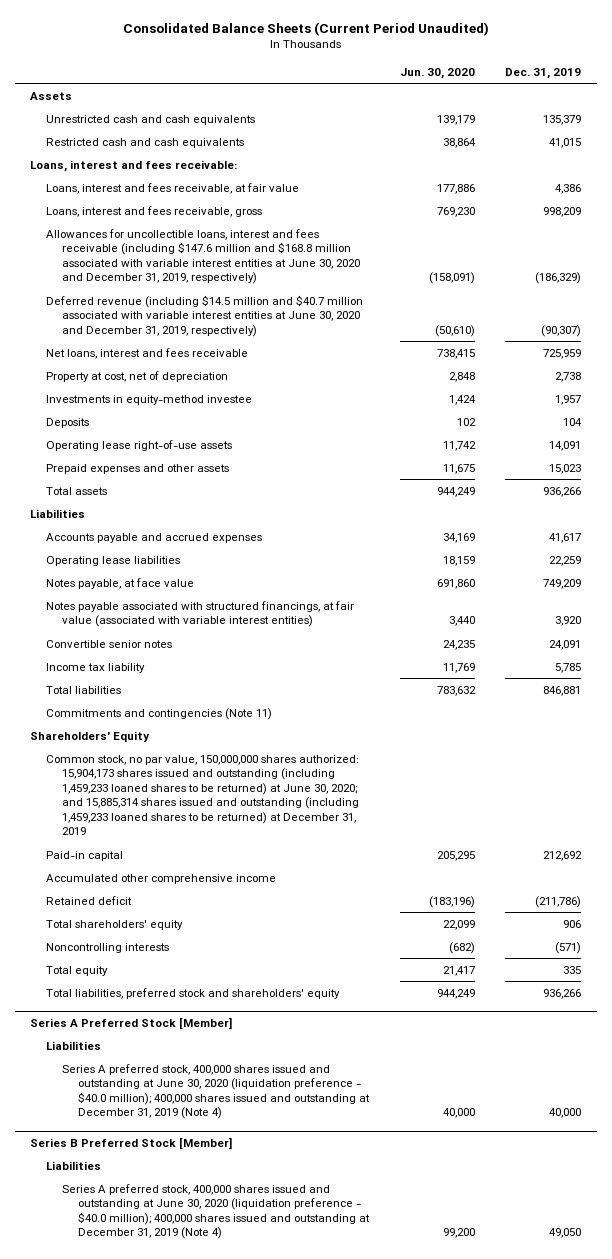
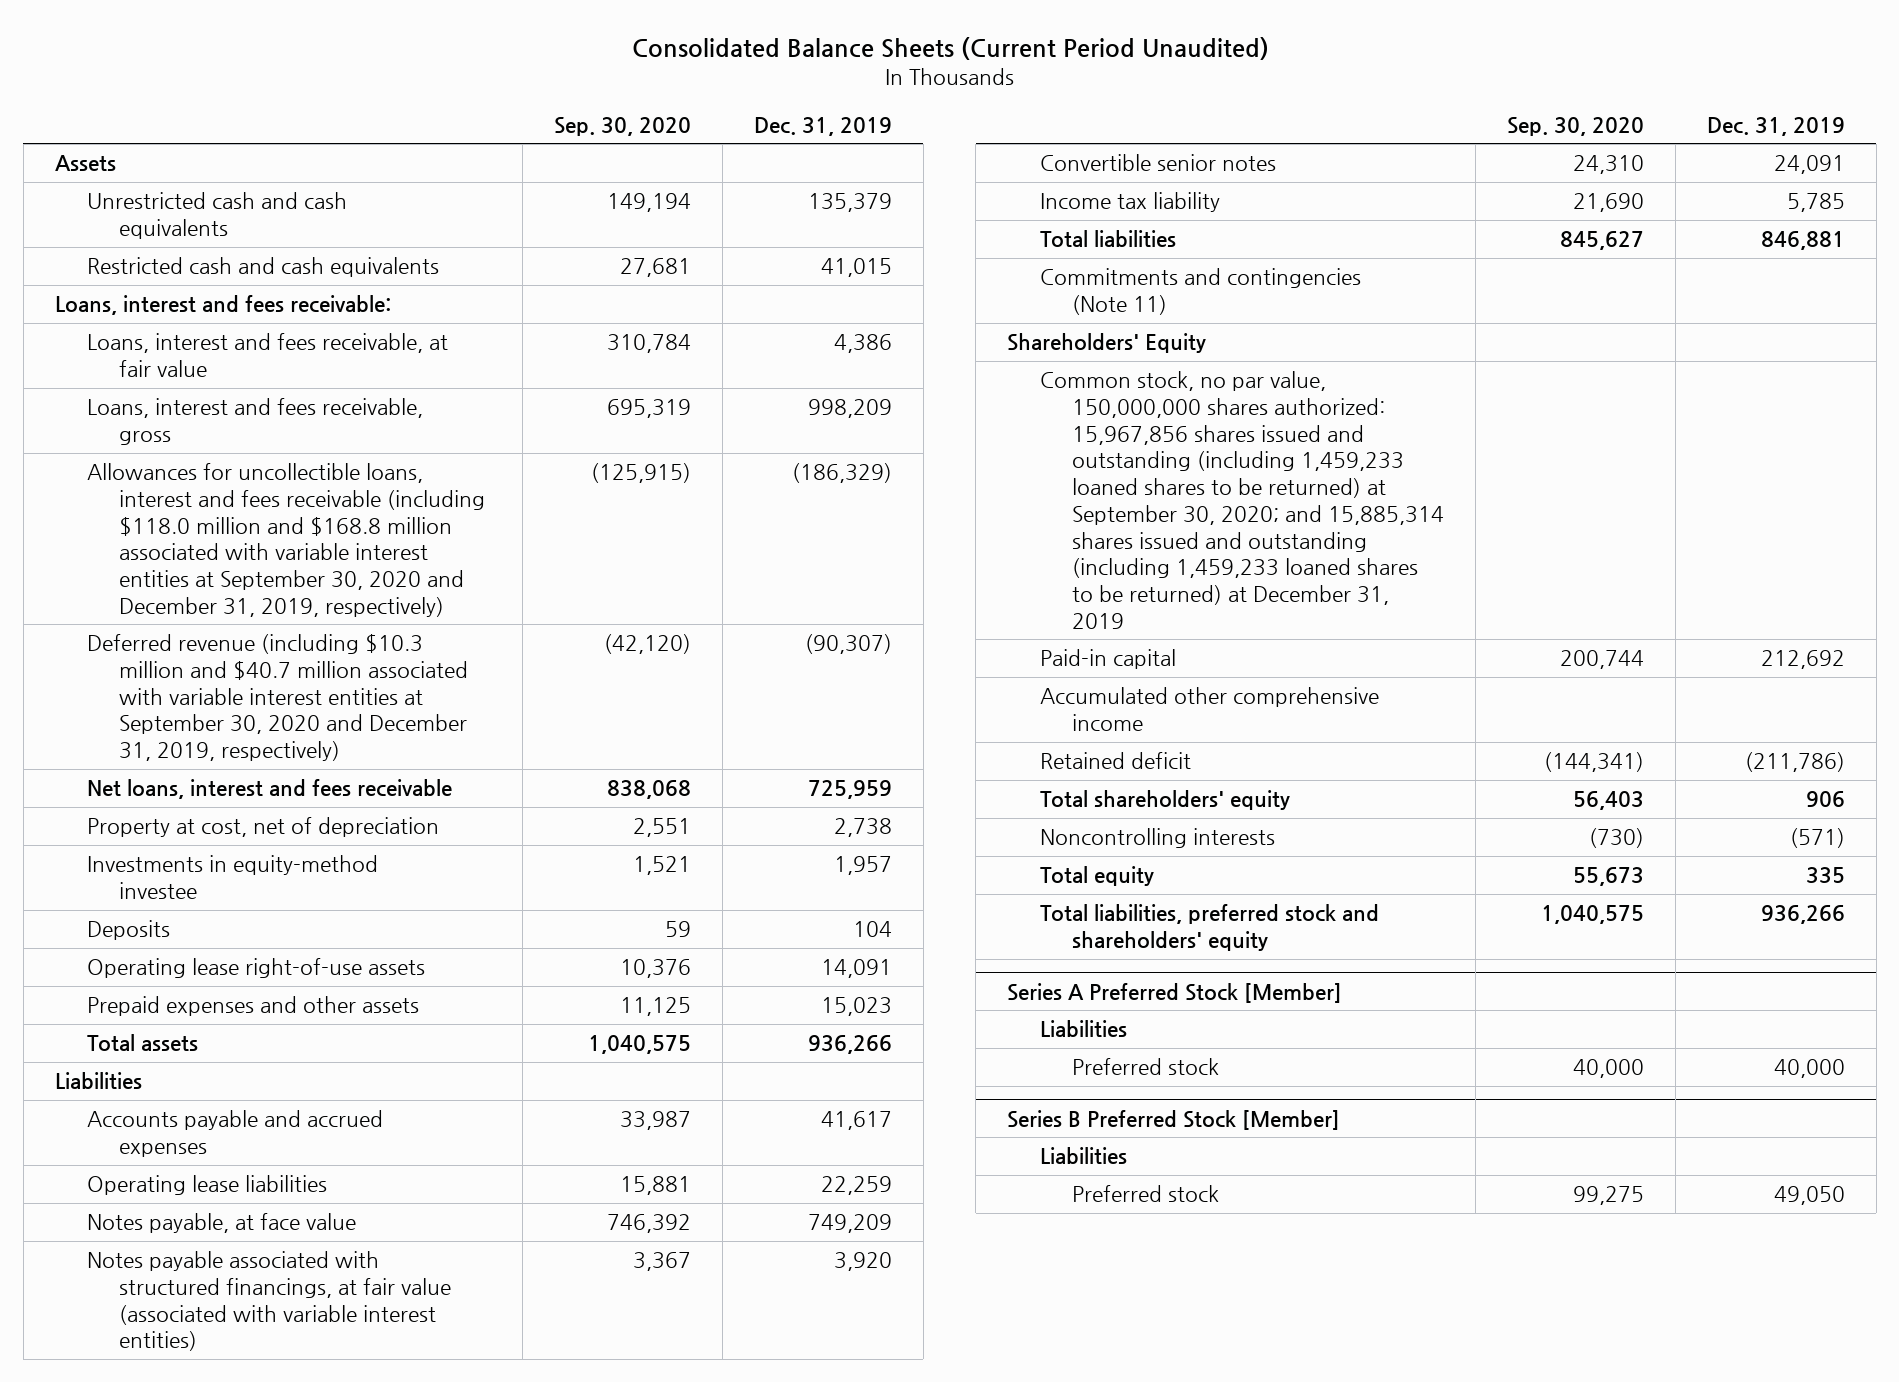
[399,67,475,79] Jun. 30, 2020 -> none
none -> [553,116,691,136] Sep. 30, 2020
[46,228,360,285] Allowances for uncollectible loans, interest and fees receivable (including $147.6 million and $168.8 million associated with variable interest entities at June 30, 2020 and December 31, 2019, respectively) -> [86,463,485,617] Allowances for uncollectible loans, interest and fees receivable (including $118.0 million and $168.8 million associated with variable interest entities at September 30, 2020 and December 31, 2019, respectively)
[46,294,364,337] Deferred revenue (including $14.5 million and $40.7 million associated with variable interest entities at June 30, 2020 and December 31, 2019, respectively) -> [86,634,468,762] Deferred revenue (including $10.3 million and $40.7 million associated with variable interest entities at September 30, 2020 and December 31, 2019, respectively)
[46,754,360,836] Common stock, no par value, 150,000,000 shares authorized: 15,904,173 shares issued and outstanding (including 1,459,233 loaned shares to be returned) at June 30, 2020; and 15,885,314 shares issued and outstanding (including 1,459,233 loaned shares to be returned) at December 31, 2019 -> [1039,371,1444,629] Common stock, no par value, 150,000,000 shares authorized: 15,967,856 shares issued and outstanding (including 1,459,233 loaned shares to be returned) at September 30, 2020; and 15,885,314 shares issued and outstanding (including 1,459,233 loaned shares to be returned) at December 31, 2019
[61,1063,370,1120] Series A preferred stock, 400,000 shares issued and outstanding at June 30, 2020 (liquidation preference - $40.0 million); 400,000 shares issued and outstanding at December 31, 2019 (Note 4) -> [1071,1058,1219,1076] Preferred stock
[61,1183,370,1240] Series A preferred stock, 400,000 shares issued and outstanding at June 30, 2020 (liquidation preference - $40.0 million); 400,000 shares issued and outstanding at December 31, 2019 (Note 4) -> [1071,1185,1219,1203] Preferred stock

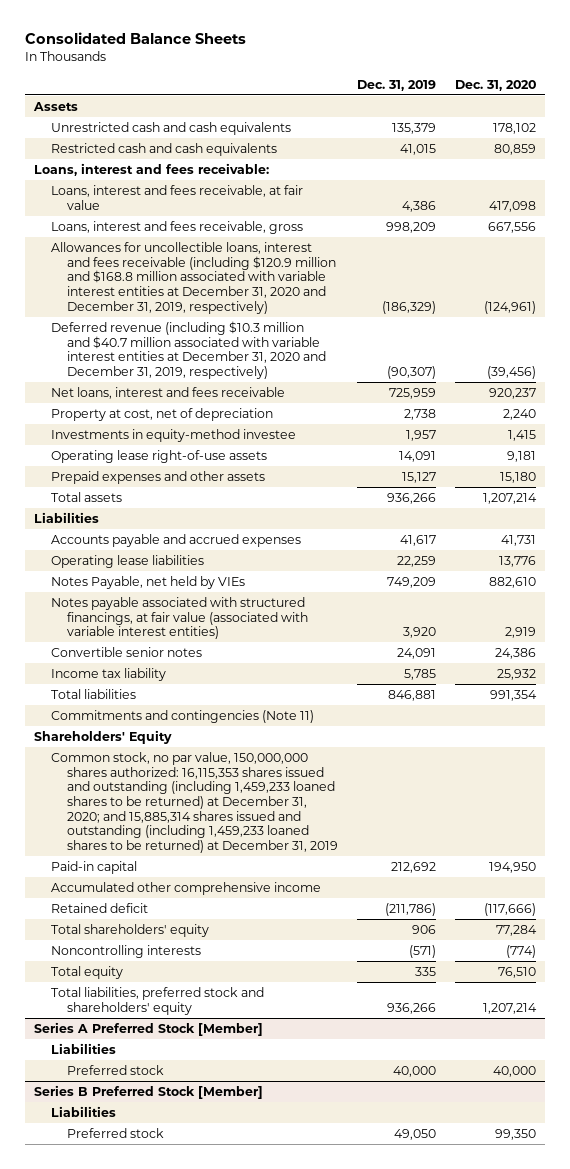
[631,36,1269,60] Consolidated Balance Sheets (Current Period Unaudited) -> [24,32,246,45] Consolidated Balance Sheets
[553,116,691,136] Sep. 30, 2020 -> none
none -> [454,79,536,91] Dec. 31, 2020
[86,463,485,617] Allowances for uncollectible loans, interest and fees receivable (including $118.0 million and $168.8 million associated with variable interest entities at September 30, 2020 and December 31, 2019, respectively) -> [50,241,337,314] Allowances for uncollectible loans, interest and fees receivable (including $120.9 million and $168.8 million associated with variable interest entities at December 31, 2020 and December 31, 2019, respectively)
[86,634,468,762] Deferred revenue (including $10.3 million and $40.7 million associated with variable interest entities at September 30, 2020 and December 31, 2019, respectively) -> [50,320,327,379] Deferred revenue (including $10.3 million and $40.7 million associated with variable interest entities at December 31, 2020 and December 31, 2019, respectively)
[86,920,170,941] Deposits -> none
[820,997,892,1017] 15,023 -> [402,471,437,483] 15,127
[86,1213,356,1234] Notes payable, at face value -> [50,575,245,589] Notes Payable, net held by VIEs
[1039,371,1444,629] Common stock, no par value, 150,000,000 shares authorized: 15,967,856 shares issued and outstanding (including 1,459,233 loaned shares to be returned) at September 30, 2020; and 15,885,314 shares issued and outstanding (including 1,459,233 loaned shares to be returned) at December 31, 2019 -> [50,751,339,853] Common stock, no par value, 150,000,000 shares authorized: 16,115,353 shares issued and outstanding (including 1,459,233 loaned shares to be returned) at December 31, 2020; and 15,885,314 shares issued and outstanding (including 1,459,233 loaned shares to be returned) at December 31, 2019

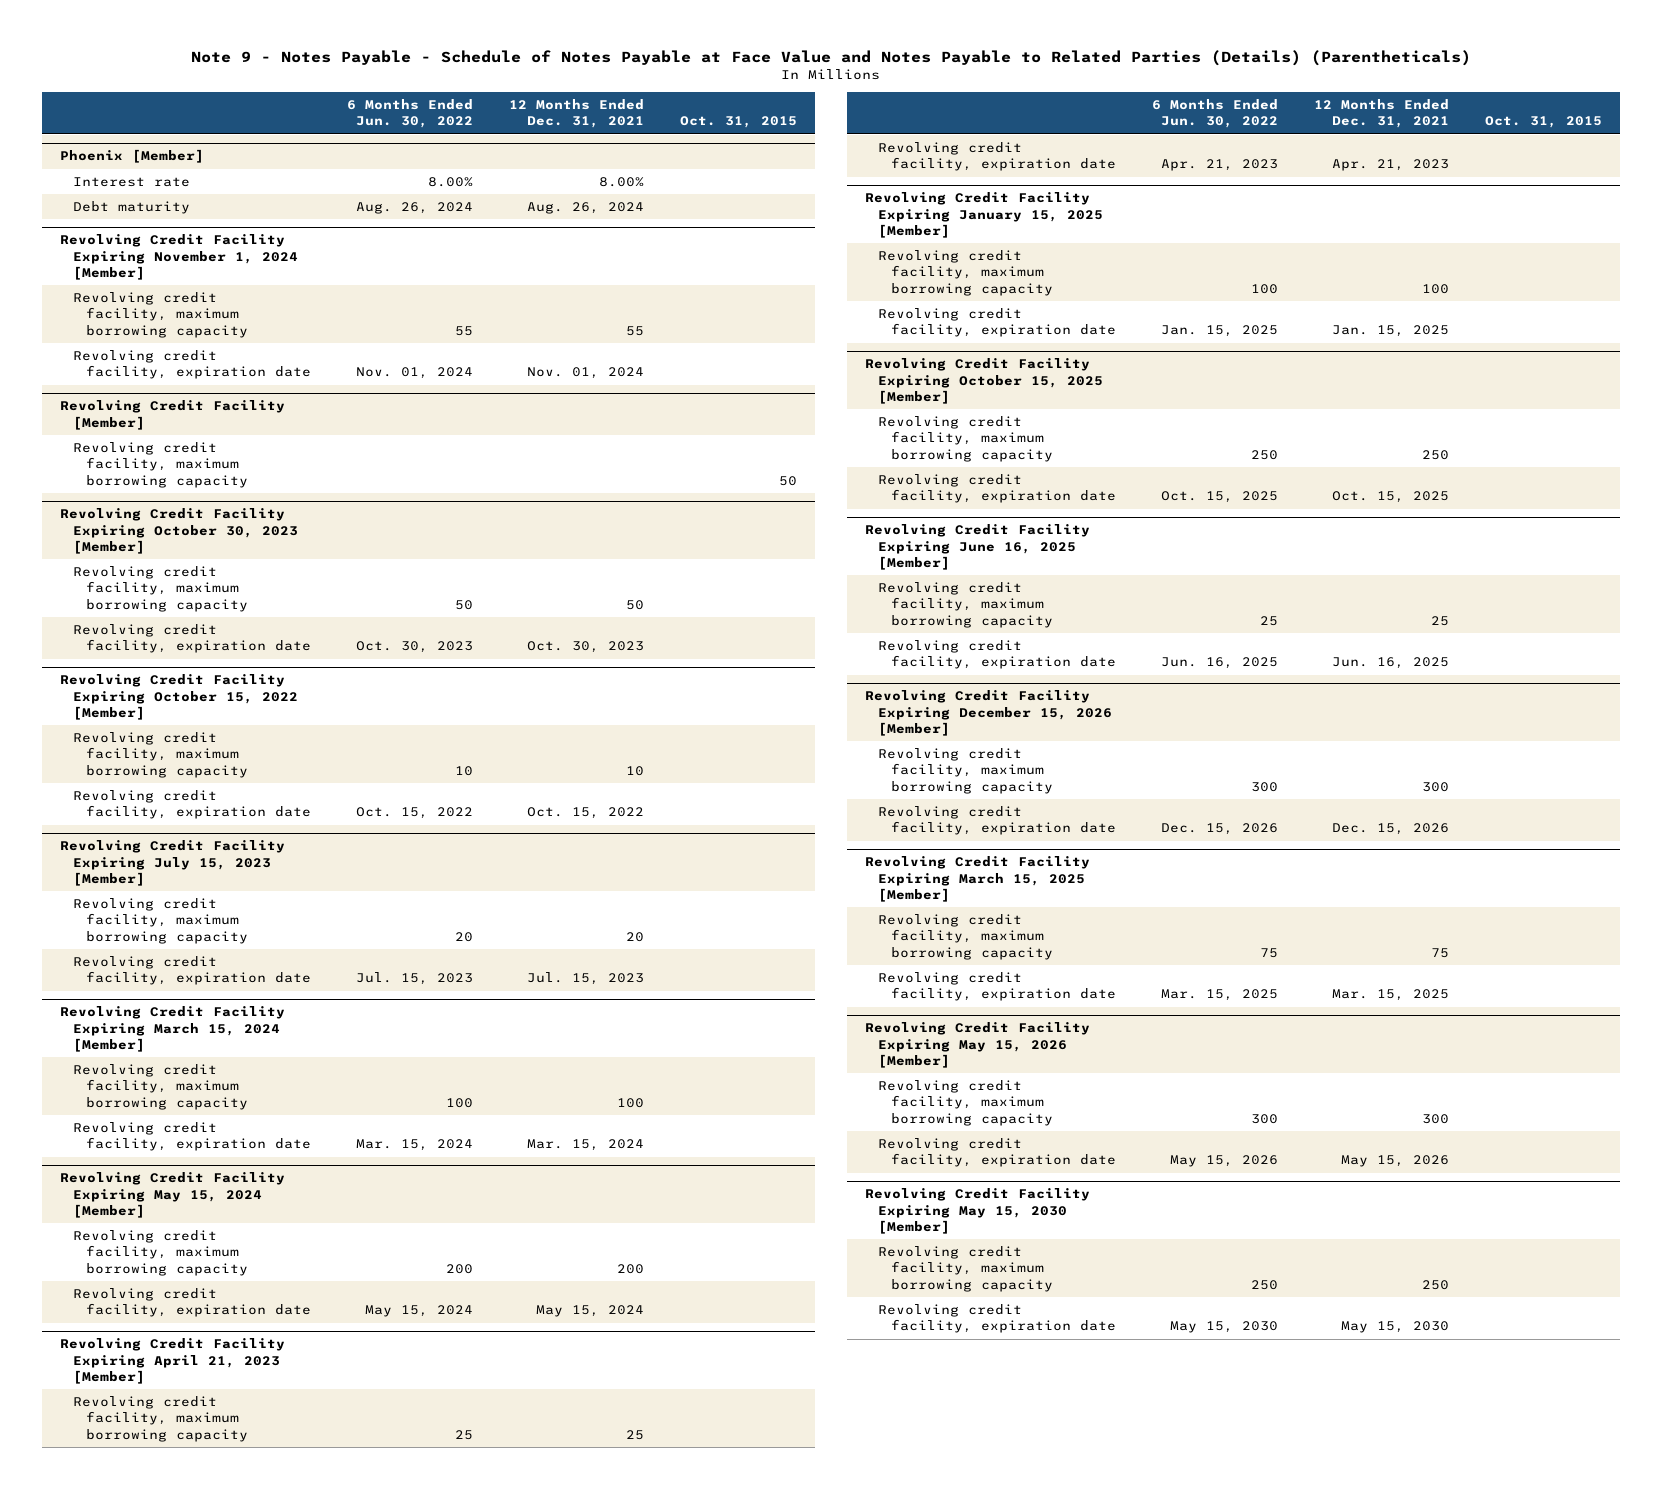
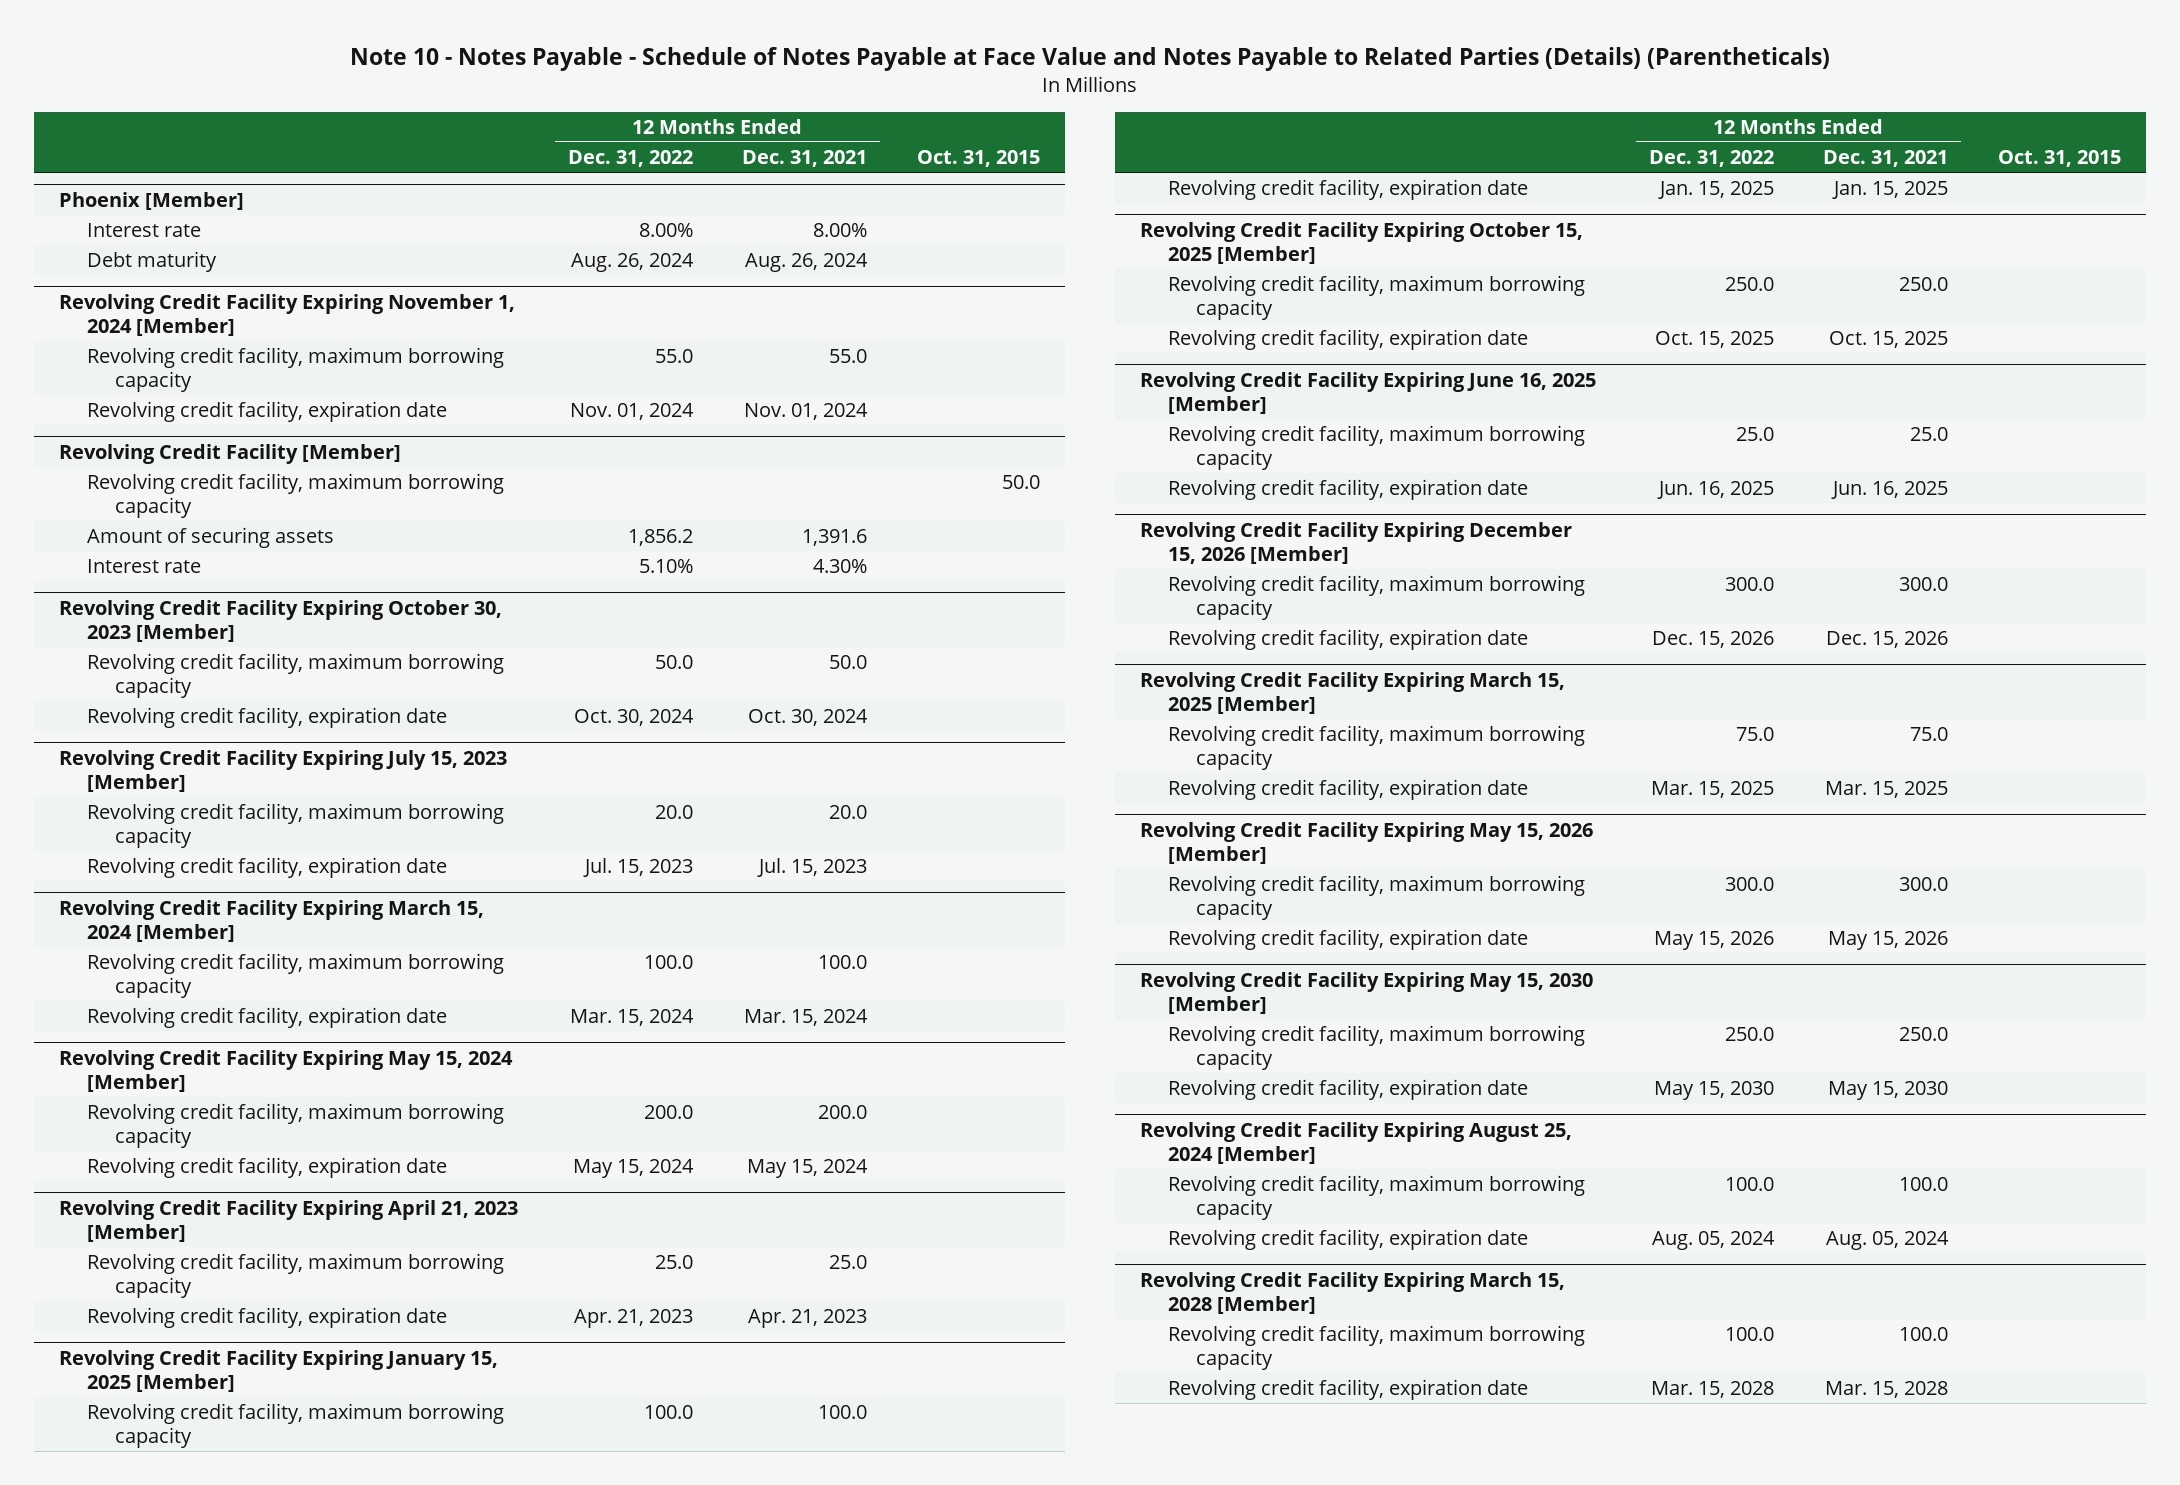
[191,49,1472,66] Note 9 - Notes Payable - Schedule of Notes Payable at Face Value and Notes Payable to Related Parties (Details) (Parentheticals) -> [349,46,1830,71] Note 10 - Notes Payable - Schedule of Notes Payable at Face Value and Notes Payable to Related Parties (Details) (Parentheticals)
[347,99,474,129] 6 Months Ended Jun. 30, 2022 -> none
none -> [567,150,693,168] Dec. 31, 2022
[626,325,645,336] 55 -> [829,349,868,364] 55.0
[779,475,798,486] 50 -> [1002,475,1041,490] 50.0
none -> [86,527,334,549] Amount of securing assets
none -> [86,559,201,574] Interest rate
[60,674,299,720] Revolving Credit Facility Expiring October 15, 2022 [Member] -> none
[73,732,249,778] Revolving credit facility, maximum borrowing capacity -> none
[73,790,312,820] Revolving credit facility, expiration date -> none
[626,599,645,610] 50 -> [829,655,868,670] 50.0
[527,641,645,654] Oct. 30, 2023 -> [748,709,869,727] Oct. 30, 2024
[626,931,645,942] 20 -> [829,805,868,820] 20.0
[617,1097,645,1108] 100 -> [818,955,868,970] 100.0
[617,1263,645,1274] 200 -> [818,1105,868,1120] 200.0
[626,1429,645,1440] 25 -> [829,1255,868,1270] 25.0
[1422,283,1450,294] 100 -> [818,1405,868,1420] 100.0
[1422,449,1450,460] 250 -> [1899,277,1949,292] 250.0
[1431,615,1450,626] 25 -> [1910,427,1949,442] 25.0
[1422,781,1450,792] 300 -> [1899,577,1949,592] 300.0
[1431,947,1450,958] 75 -> [1910,727,1949,742] 75.0
[1422,1113,1450,1124] 300 -> [1899,877,1949,892] 300.0
[1422,1279,1450,1290] 250 -> [1899,1027,1949,1042] 250.0
none -> [1139,1122,1572,1165] Revolving Credit Facility Expiring August 25, 2024 [Member]
none -> [1167,1175,1585,1221] Revolving credit facility, maximum borrowing capacity
none -> [1167,1229,1528,1251] Revolving credit facility, expiration date
none -> [1139,1272,1565,1315] Revolving Credit Facility Expiring March 15, 2028 [Member]
none -> [1167,1325,1585,1371] Revolving credit facility, maximum borrowing capacity
none -> [1167,1379,1528,1401] Revolving credit facility, expiration date

